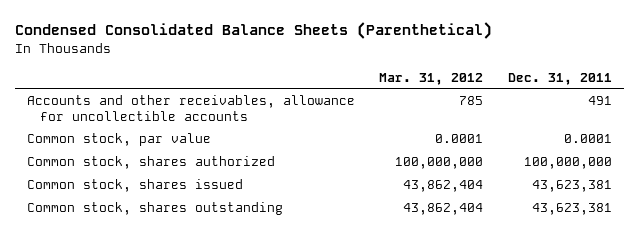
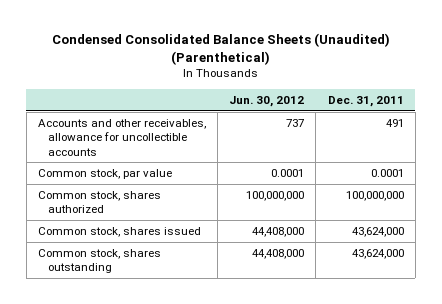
[15,22,493,40] Condensed Consolidated Balance Sheets (Parenthetical) -> [51,33,390,65] Condensed Consolidated Balance Sheets (Unaudited) (Parenthetical)
[379,72,484,85] Mar. 31, 2012 -> none
none -> [229,95,305,107] Jun. 30, 2012
[531,179,612,192] 43,623,381 -> [351,226,404,237] 43,624,000
[531,202,612,215] 43,623,381 -> [351,248,404,259] 43,624,000

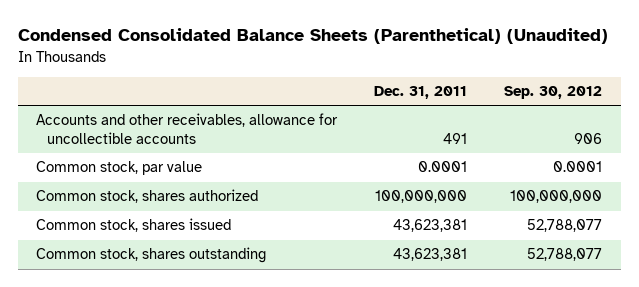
[51,33,390,65] Condensed Consolidated Balance Sheets (Unaudited) (Parenthetical) -> [17,28,608,45] Condensed Consolidated Balance Sheets (Parenthetical) (Unaudited)
[229,95,305,107] Jun. 30, 2012 -> none
none -> [504,86,603,100] Sep. 30, 2012
[351,226,404,237] 43,624,000 -> [393,219,468,233] 43,623,381
[351,248,404,259] 43,624,000 -> [393,248,468,262] 43,623,381

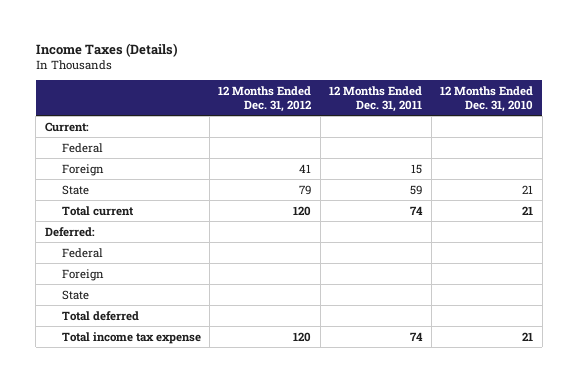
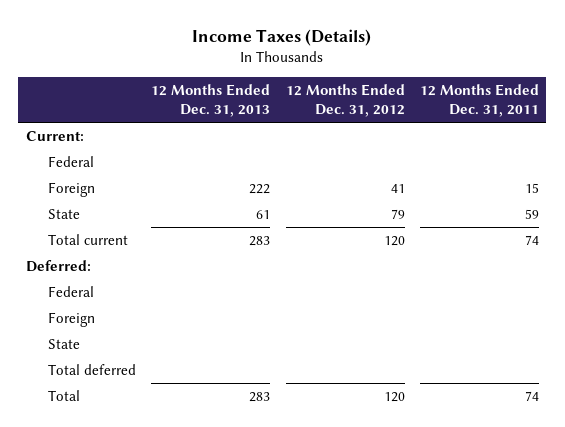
[440,86,534,112] 12 Months Ended Dec. 31, 2010 -> none
none -> [151,83,271,118] 12 Months Ended Dec. 31, 2013
[61,331,201,344] Total income tax expense -> [47,389,80,401] Total

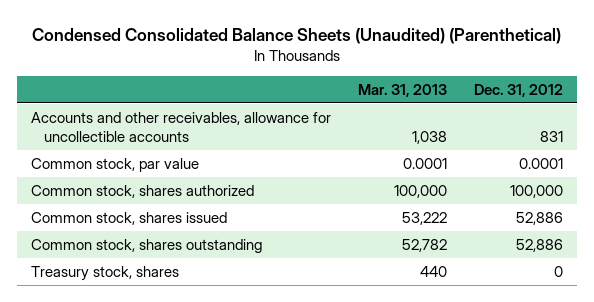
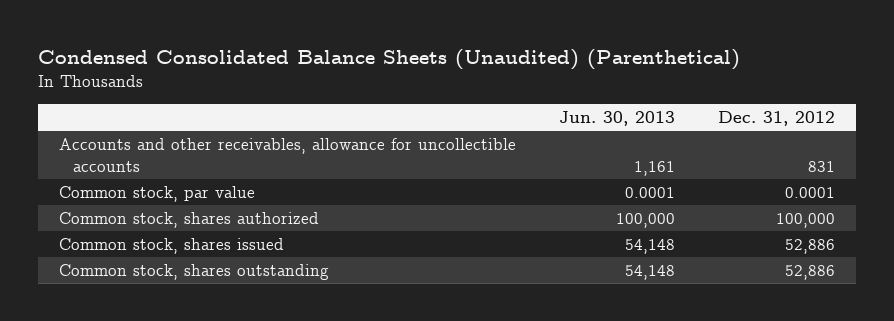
[358,83,448,97] Mar. 31, 2013 -> none
none -> [558,110,675,126] Jun. 30, 2013
[31,265,180,281] Treasury stock, shares -> none

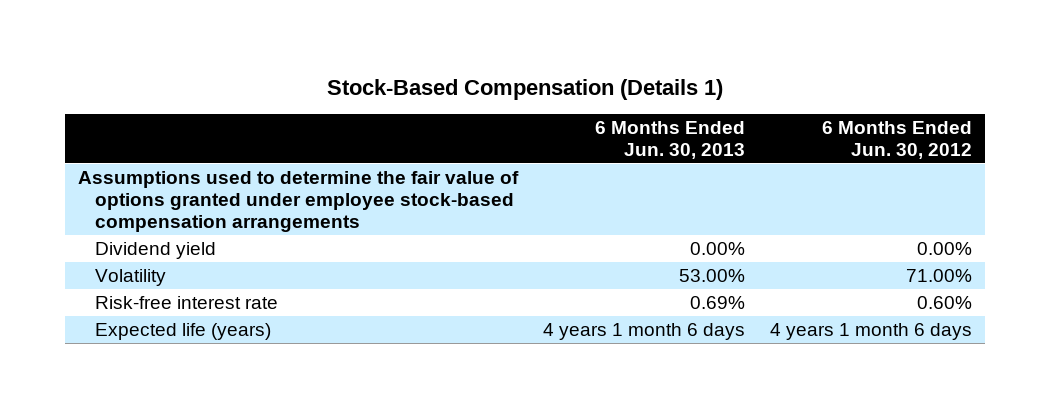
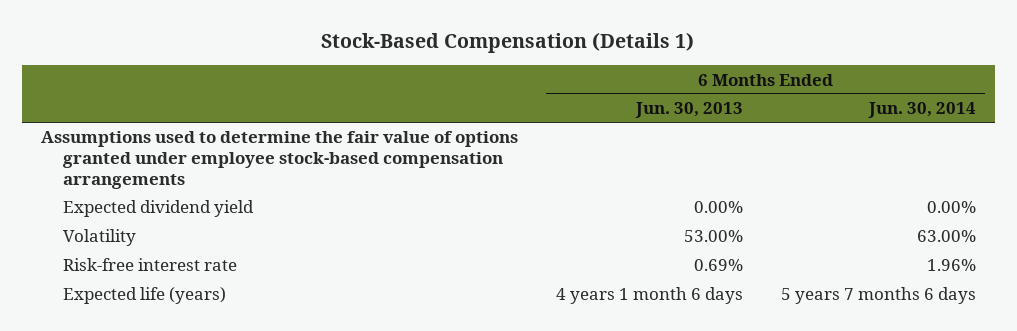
[822,120,973,159] 6 Months Ended Jun. 30, 2012 -> none
none -> [867,102,976,119] Jun. 30, 2014
[95,242,217,260] Dividend yield -> [62,200,254,218] Expected dividend yield

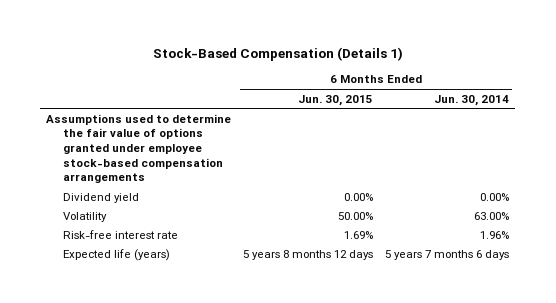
[634,102,743,119] Jun. 30, 2013 -> none
none -> [298,94,374,106] Jun. 30, 2015
[62,200,254,218] Expected dividend yield -> [62,192,139,203] Dividend yield

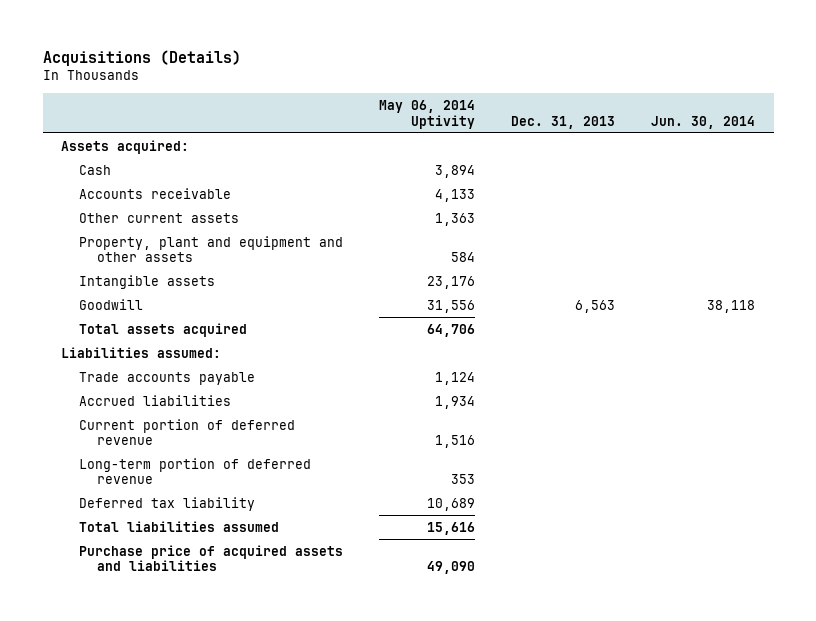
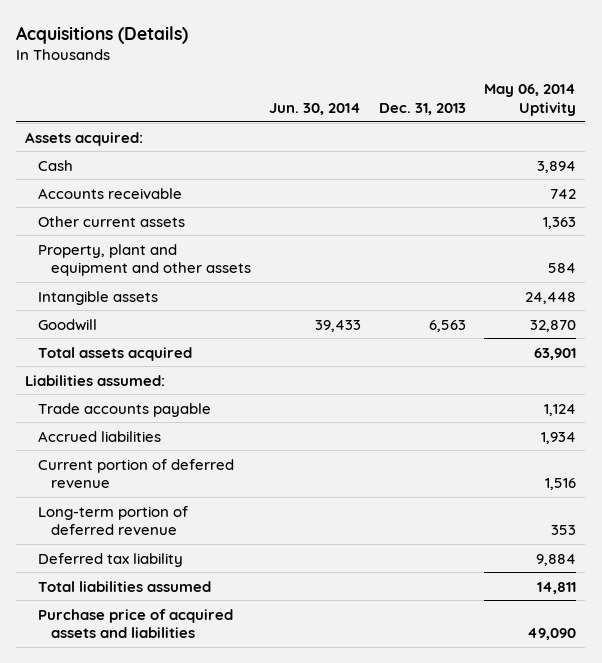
[435,188,476,202] 4,133 -> [550,188,577,199] 742
[427,275,476,289] 23,176 -> [525,291,577,304] 24,448
[427,299,476,313] 31,556 -> [530,319,577,332] 32,870
[707,299,756,313] 38,118 -> [315,319,362,332] 39,433
[427,323,476,337] 64,706 -> [534,347,577,360] 63,901
[427,497,476,511] 10,689 -> [536,553,577,566] 9,884
[427,521,476,535] 15,616 -> [537,581,577,594] 14,811

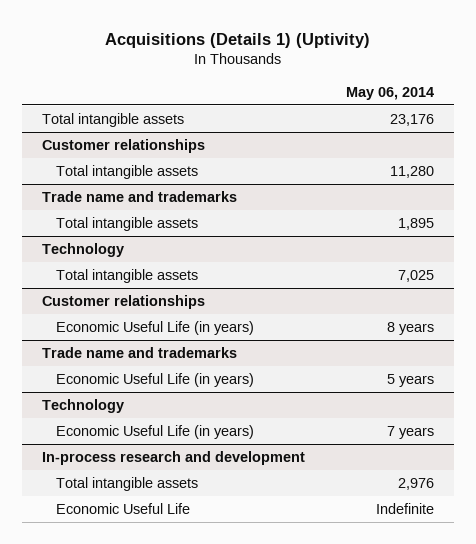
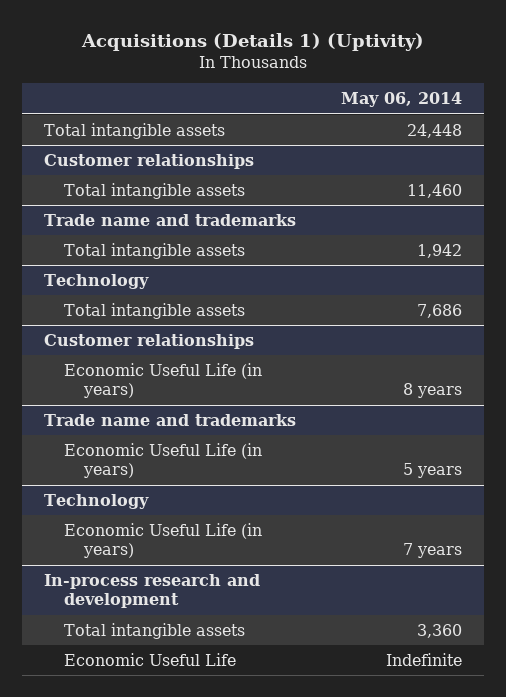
[389,114,434,127] 23,176 -> [406,123,462,138] 24,448
[389,166,434,179] 11,280 -> [406,183,462,198] 11,460
[397,218,434,231] 1,895 -> [416,243,462,258] 1,942
[397,270,434,283] 7,025 -> [416,303,462,318] 7,686
[397,478,434,491] 2,976 -> [416,623,462,638] 3,360

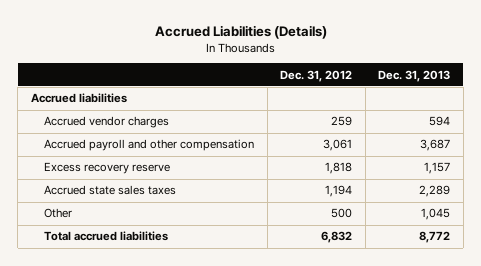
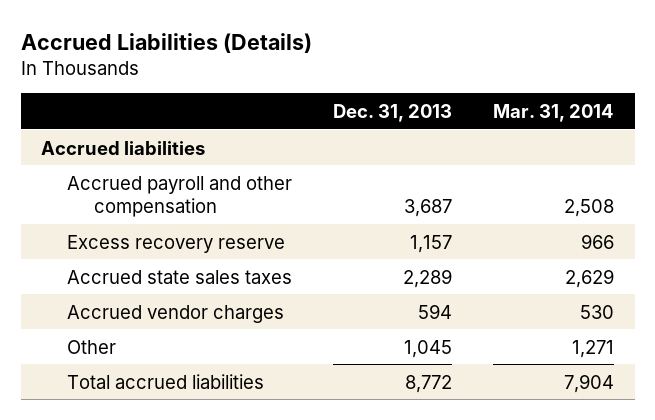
[280,69,353,82] Dec. 31, 2012 -> none
none -> [493,103,615,122] Mar. 31, 2014
[44,116,170,129] Accrued vendor charges -> [67,304,285,323] Accrued vendor charges

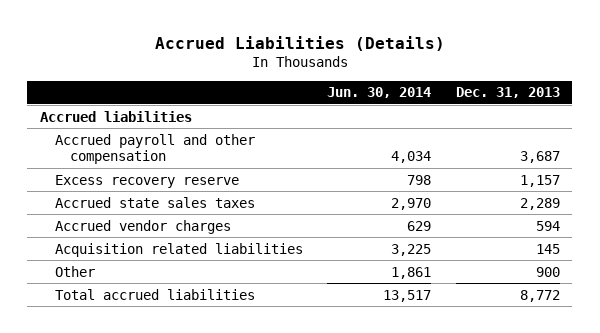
[493,103,615,122] Mar. 31, 2014 -> none
none -> [327,87,432,99] Jun. 30, 2014
none -> [54,242,303,257] Acquisition related liabilities
[404,339,453,358] 1,045 -> [536,266,561,277] 900

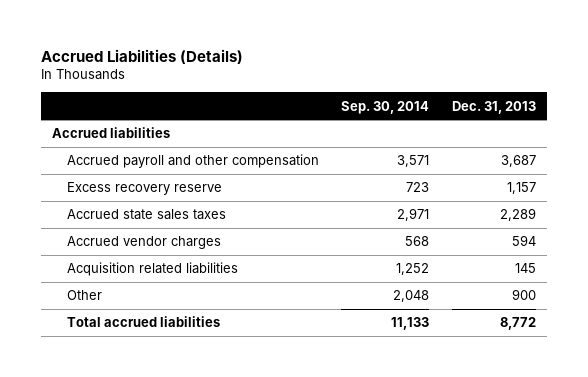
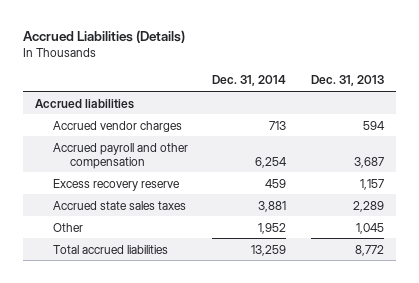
[341,100,430,114] Sep. 30, 2014 -> none
none -> [212,75,287,87] Dec. 31, 2014
[66,236,221,250] Accrued vendor charges -> [52,120,182,132] Accrued vendor charges
[66,262,238,277] Acquisition related liabilities -> none
[511,289,536,301] 900 -> [355,222,384,234] 1,045

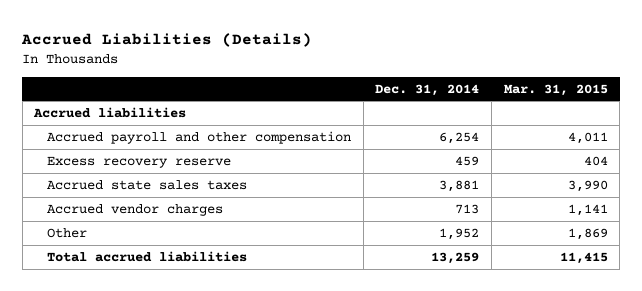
[310,75,384,87] Dec. 31, 2013 -> none
none -> [503,83,608,96] Mar. 31, 2015
[52,120,182,132] Accrued vendor charges -> [47,203,224,216] Accrued vendor charges

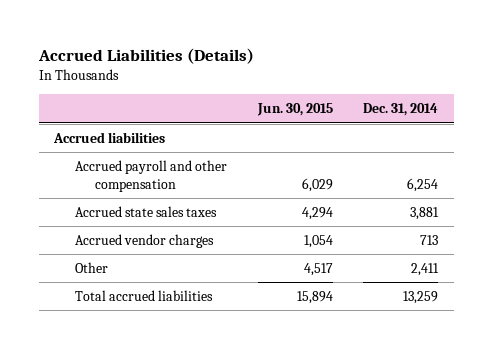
[503,83,608,96] Mar. 31, 2015 -> none
none -> [256,103,333,117] Jun. 30, 2015
[47,155,232,168] Excess recovery reserve -> none
[439,227,480,240] 1,952 -> [411,262,440,276] 2,411

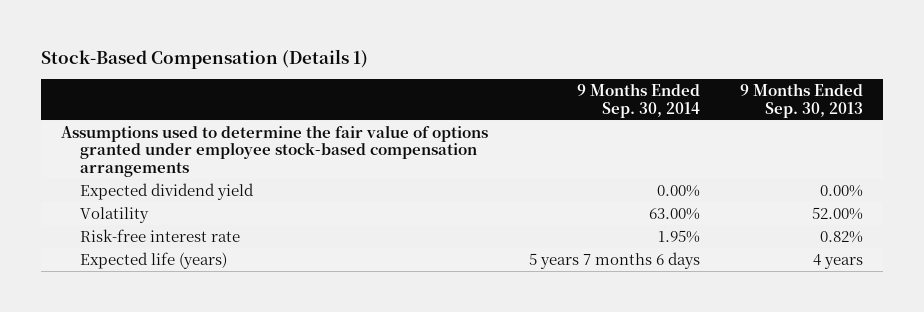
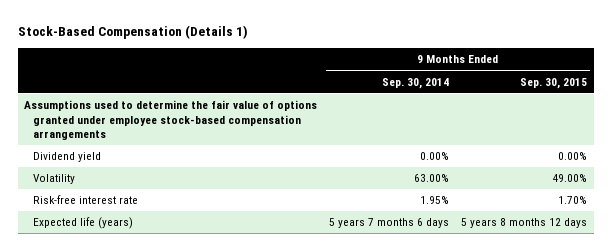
[739,83,863,118] 9 Months Ended Sep. 30, 2013 -> none
none -> [520,77,588,89] Sep. 30, 2015
[80,182,255,200] Expected dividend yield -> [32,152,101,163] Dividend yield

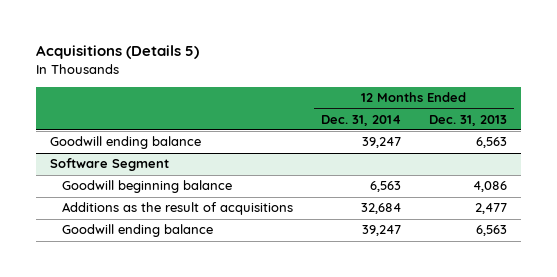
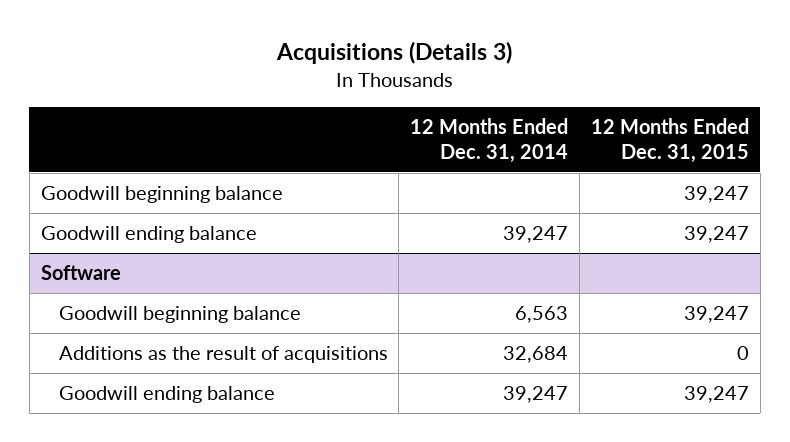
[36,45,200,60] Acquisitions (Details 5) -> [275,41,512,65] Acquisitions (Details 3)
[428,114,507,126] Dec. 31, 2013 -> none
none -> [590,117,749,163] 12 Months Ended Dec. 31, 2015
none -> [40,186,283,204] Goodwill beginning balance
[50,158,170,172] Software Segment -> [40,265,121,281] Software

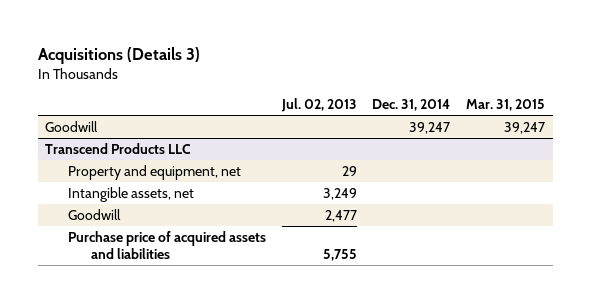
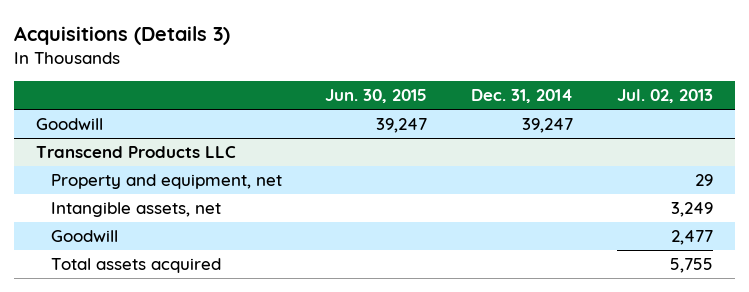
[465,98,545,111] Mar. 31, 2015 -> none
none -> [325,89,428,104] Jun. 30, 2015
[68,231,267,259] Purchase price of acquired assets and liabilities -> [50,258,221,274] Total assets acquired

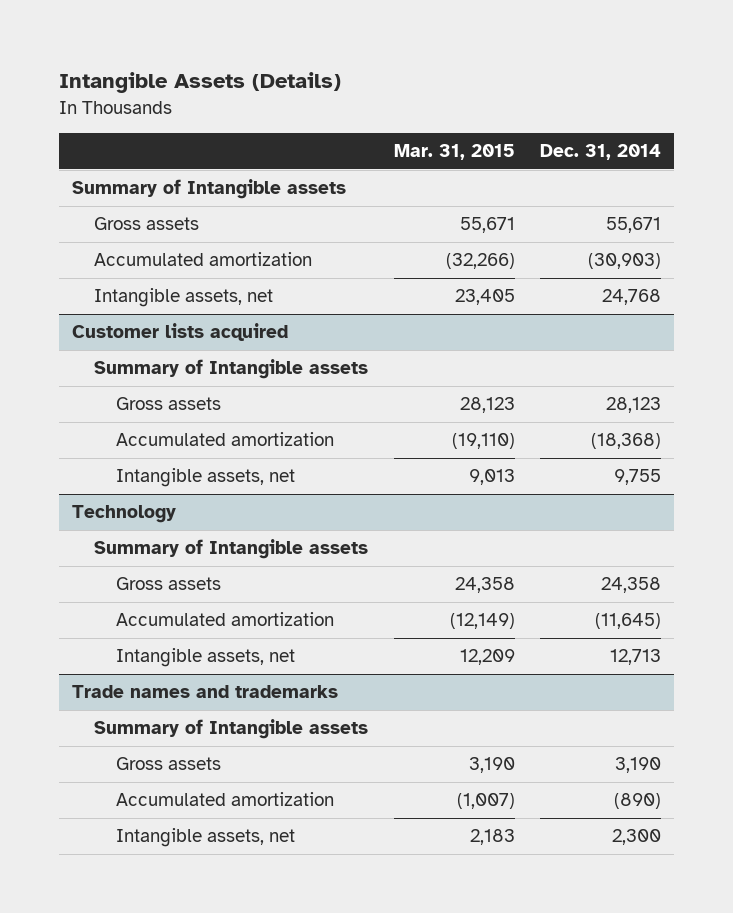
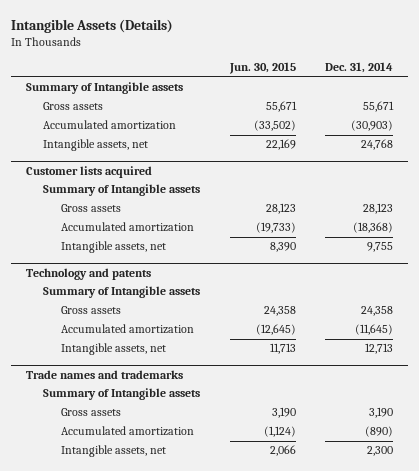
[393,144,515,161] Mar. 31, 2015 -> none
none -> [228,62,296,75] Jun. 30, 2015
[71,505,176,524] Technology -> [25,268,151,281] Technology and patents

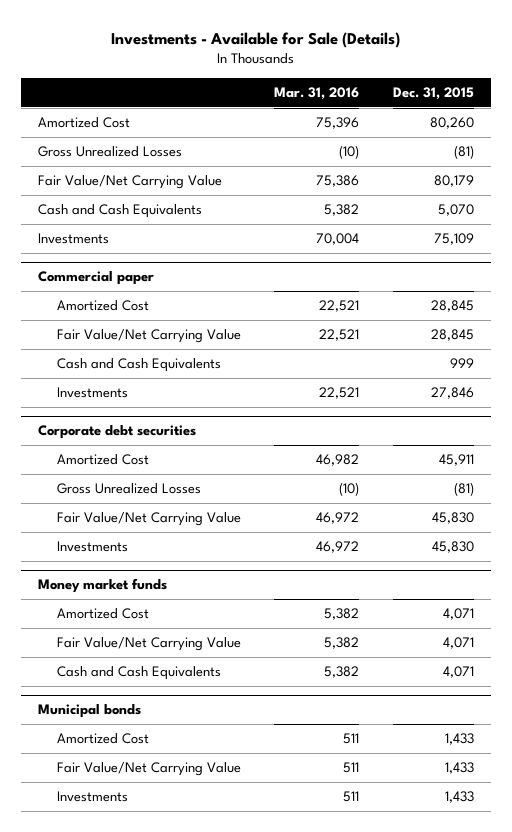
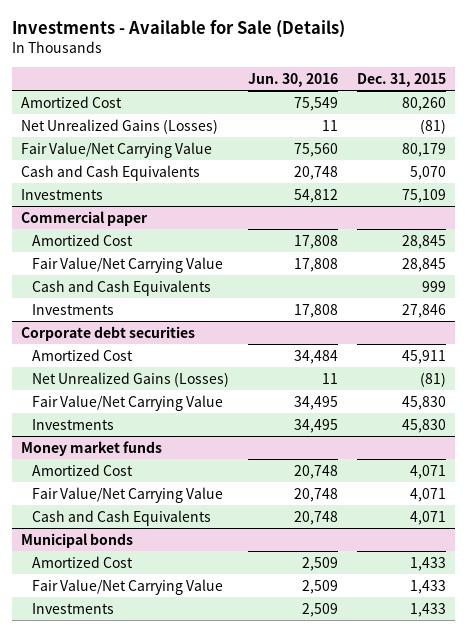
[274,87,360,101] Mar. 31, 2016 -> none
none -> [247,72,338,87] Jun. 30, 2016
[38,146,183,158] Gross Unrealized Losses -> none
none -> [21,118,219,134] Net Unrealized Gains (Losses)
[56,483,201,495] Gross Unrealized Losses -> none
none -> [31,371,229,387] Net Unrealized Gains (Losses)

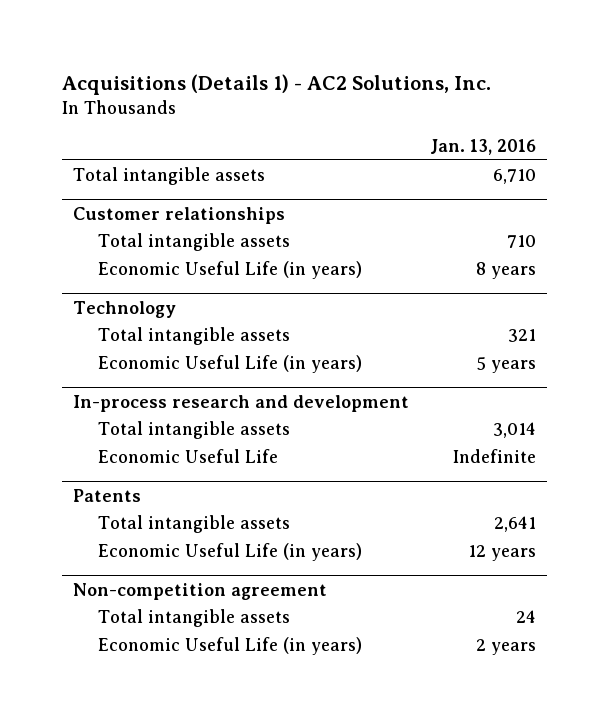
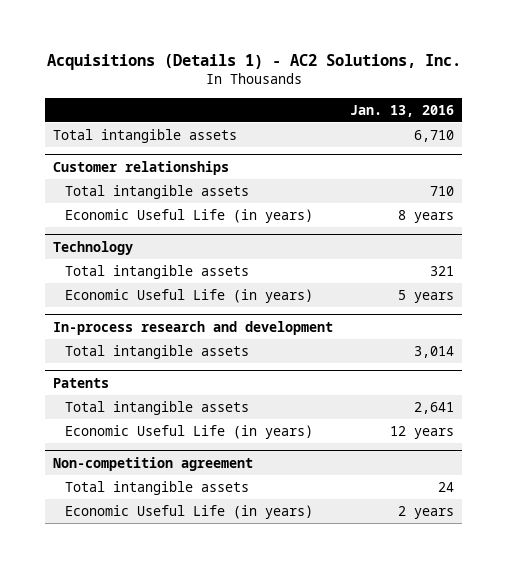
[98,449,279,464] Economic Useful Life -> none

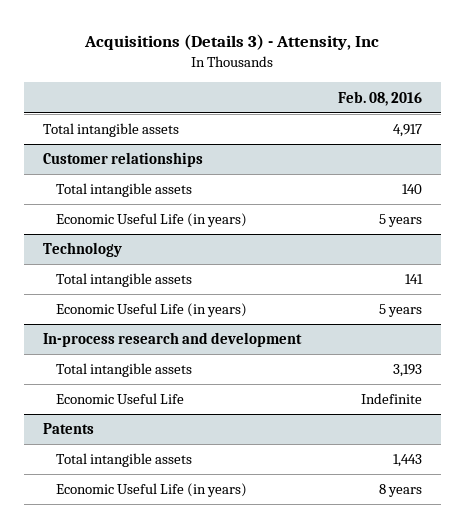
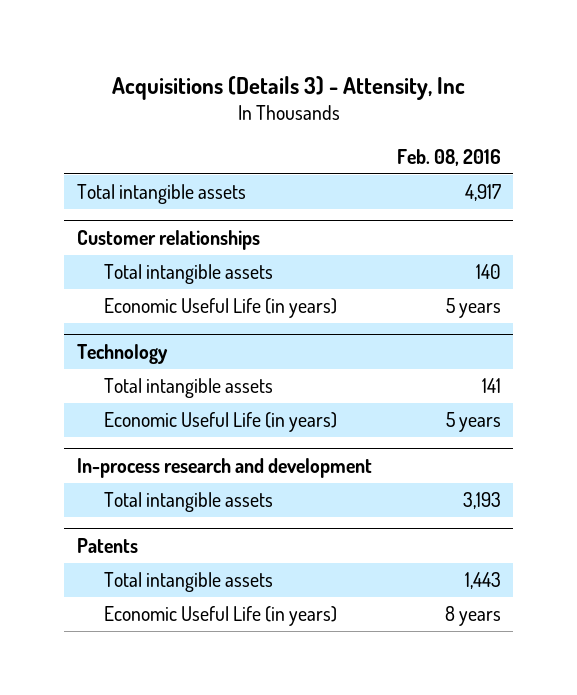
[56,393,185,405] Economic Useful Life -> none

